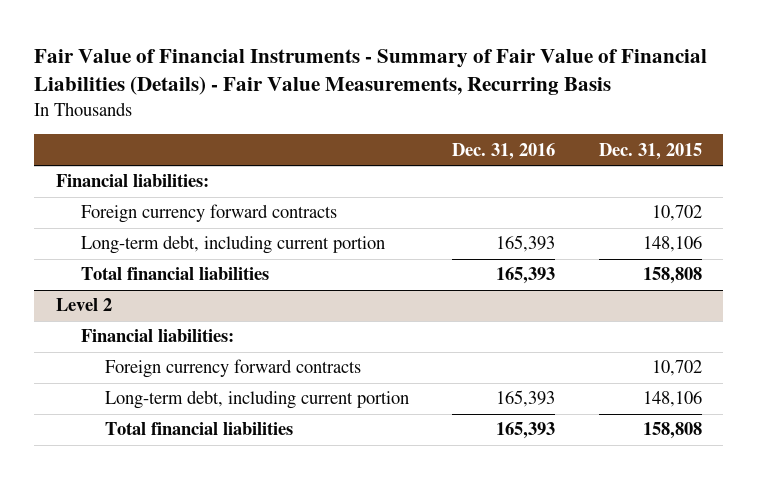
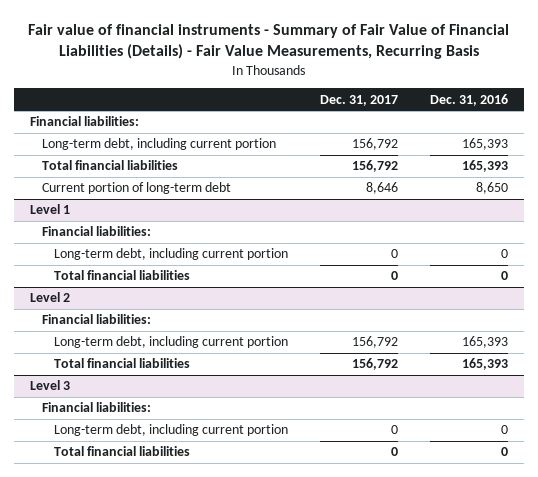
[34,48,708,96] Fair Value of Financial Instruments - Summary of Fair Value of Financial Liabilities (Details) - Fair Value Measurements, Recurring Basis -> [27,24,509,60] Fair value of financial instruments - Summary of Fair Value of Financial Liabilities (Details) - Fair Value Measurements, Recurring Basis
[598,142,702,160] Dec. 31, 2015 -> none
none -> [319,94,398,106] Dec. 31, 2017
[80,204,337,224] Foreign currency forward contracts -> none
none -> [41,182,231,195] Current portion of long-term debt
none -> [29,204,70,215] Level 1
none -> [41,226,151,237] Financial liabilities:
none -> [53,248,288,261] Long-term debt, including current portion
none -> [53,270,190,281] Total financial liabilities
[104,359,361,379] Foreign currency forward contracts -> none
none -> [29,380,70,391] Level 3
none -> [41,402,151,413] Financial liabilities:
none -> [53,424,288,437] Long-term debt, including current portion
none -> [53,446,190,457] Total financial liabilities

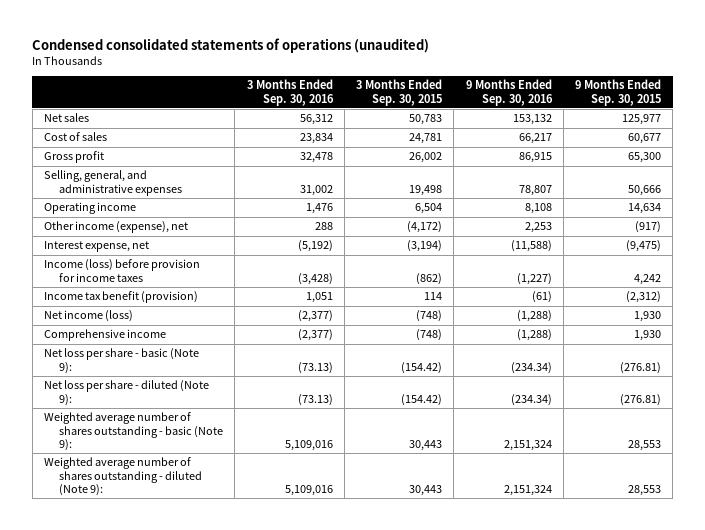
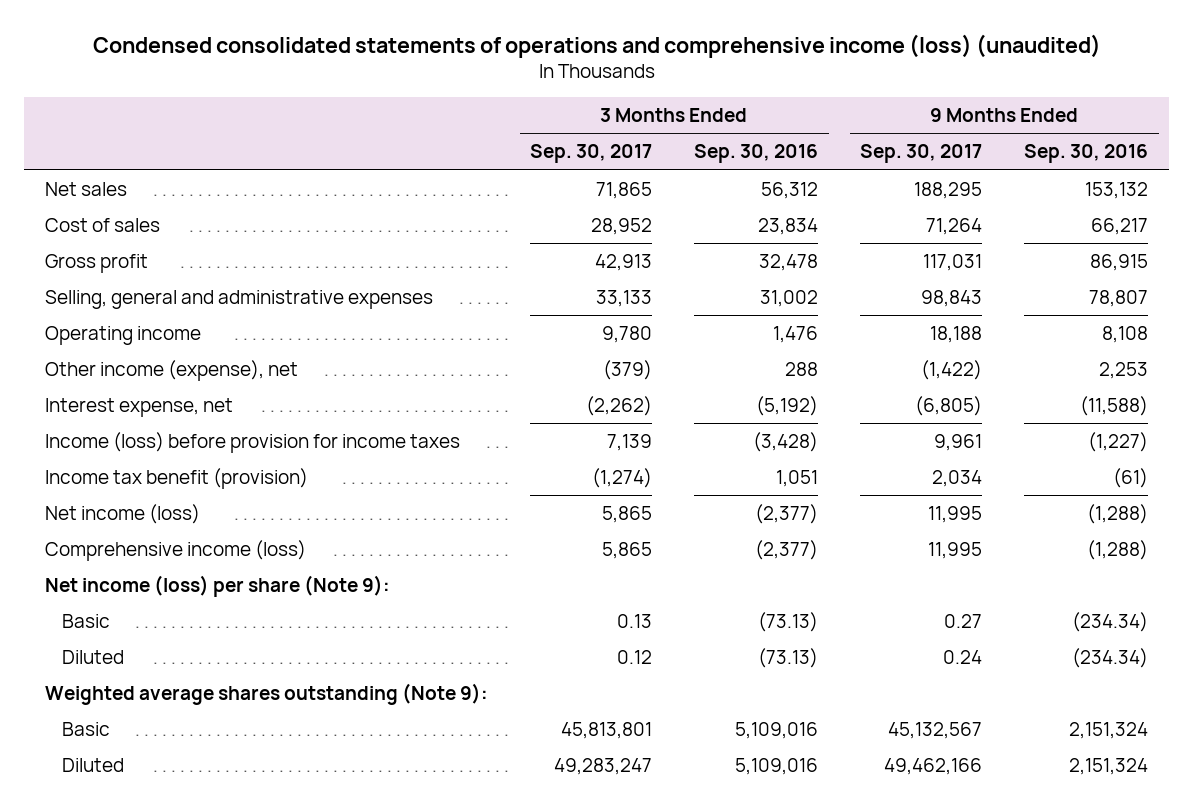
[32,37,430,53] Condensed consolidated statements of operations (unaudited) -> [92,34,1101,59] Condensed consolidated statements of operations and comprehensive income (loss) (unaudited)
[356,79,443,106] 3 Months Ended Sep. 30, 2015 -> none
[575,79,662,106] 9 Months Ended Sep. 30, 2015 -> none
none -> [530,144,653,164] Sep. 30, 2017
none -> [860,144,983,164] Sep. 30, 2017
[44,170,183,196] Selling, general, and administrative expenses -> [45,289,434,309] Selling, general and administrative expenses
[44,329,167,342] Comprehensive income -> [45,539,307,561] Comprehensive income (loss)
none -> [45,574,391,597] Net income (loss) per share (Note 9):
[44,348,200,374] Net loss per share - basic (Note 9): -> [61,613,110,628] Basic
[44,380,210,406] Net loss per share - diluted (Note 9): -> [61,649,124,664] Diluted
none -> [45,682,489,705] Weighted average shares outstanding (Note 9):
[44,412,224,451] Weighted average number of shares outstanding - basic (Note 9): -> [61,721,110,736] Basic
[44,457,203,496] Weighted average number of shares outstanding - diluted (Note 9): -> [61,757,124,772] Diluted

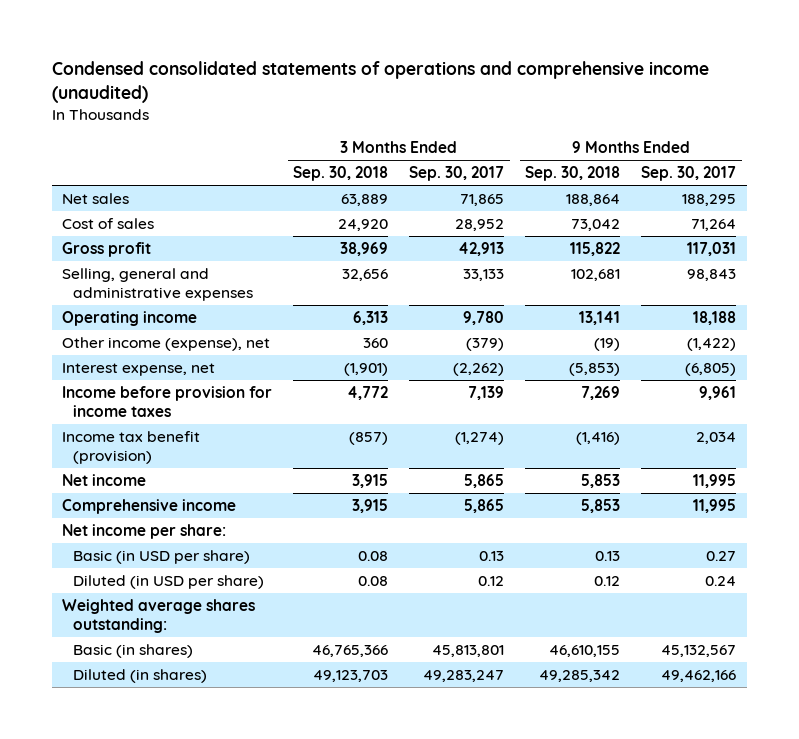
[92,34,1101,59] Condensed consolidated statements of operations and comprehensive income (loss) (unaudited) -> [51,61,709,104] Condensed consolidated statements of operations and comprehensive income (unaudited)
[694,144,819,164] Sep. 30, 2016 -> none
[1024,144,1149,164] Sep. 30, 2016 -> none
none -> [293,166,389,182] Sep. 30, 2018
none -> [525,166,621,182] Sep. 30, 2018
[45,431,461,453] Income (loss) before provision for income taxes -> [62,385,273,417] Income before provision for income taxes
[45,503,201,524] Net income (loss) -> [62,473,147,486] Net income
[45,539,307,561] Comprehensive income (loss) -> [62,498,237,514] Comprehensive income
[45,574,391,597] Net income (loss) per share (Note 9): -> [62,523,227,539] Net income per share:
[61,613,110,628] Basic -> [73,549,251,564] Basic (in USD per share)
[61,649,124,664] Diluted -> [73,574,265,589] Diluted (in USD per share)
[45,682,489,705] Weighted average shares outstanding (Note 9): -> [62,598,256,633] Weighted average shares outstanding:
[61,721,110,736] Basic -> [73,643,194,658] Basic (in shares)
[61,757,124,772] Diluted -> [73,668,208,683] Diluted (in shares)

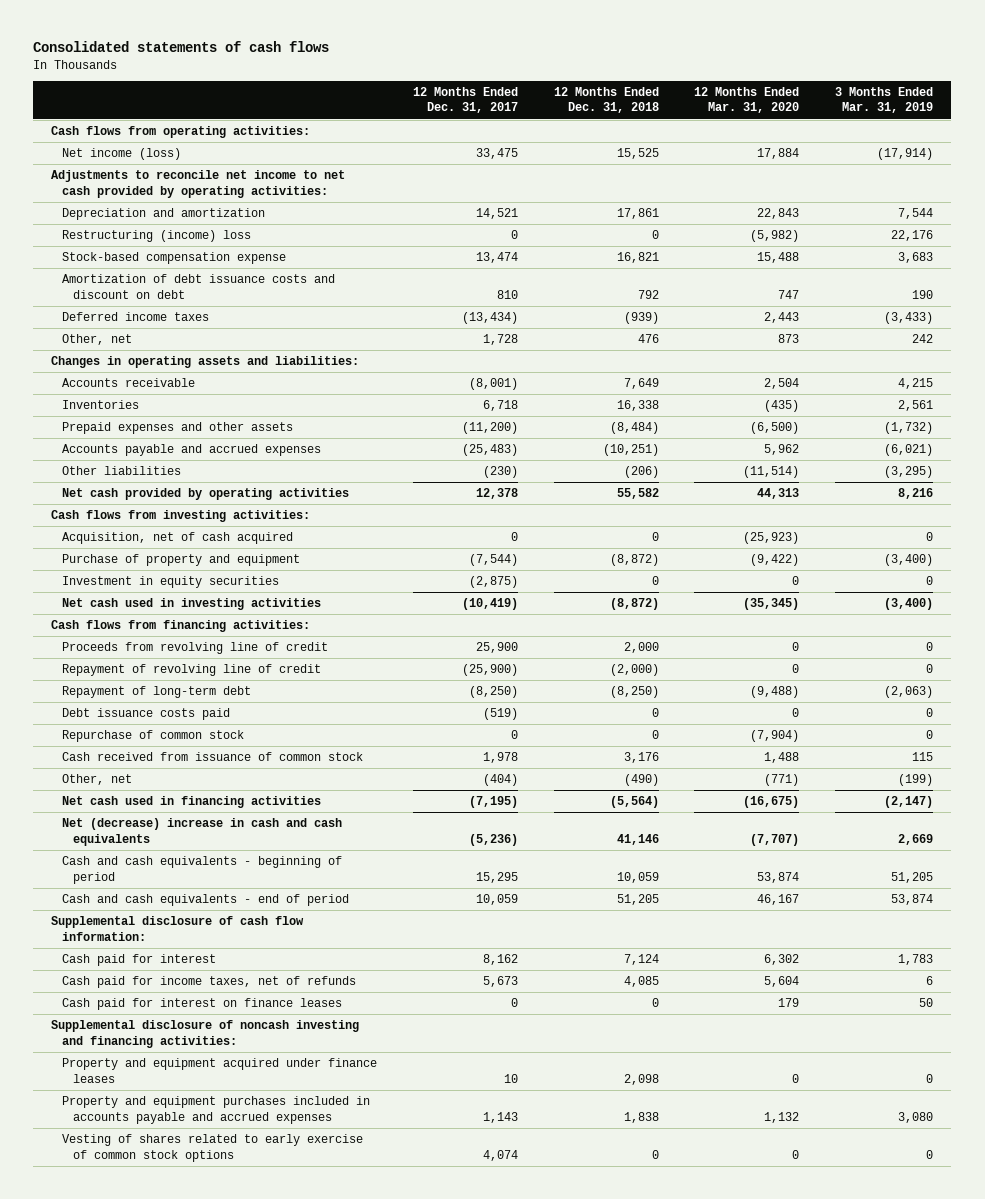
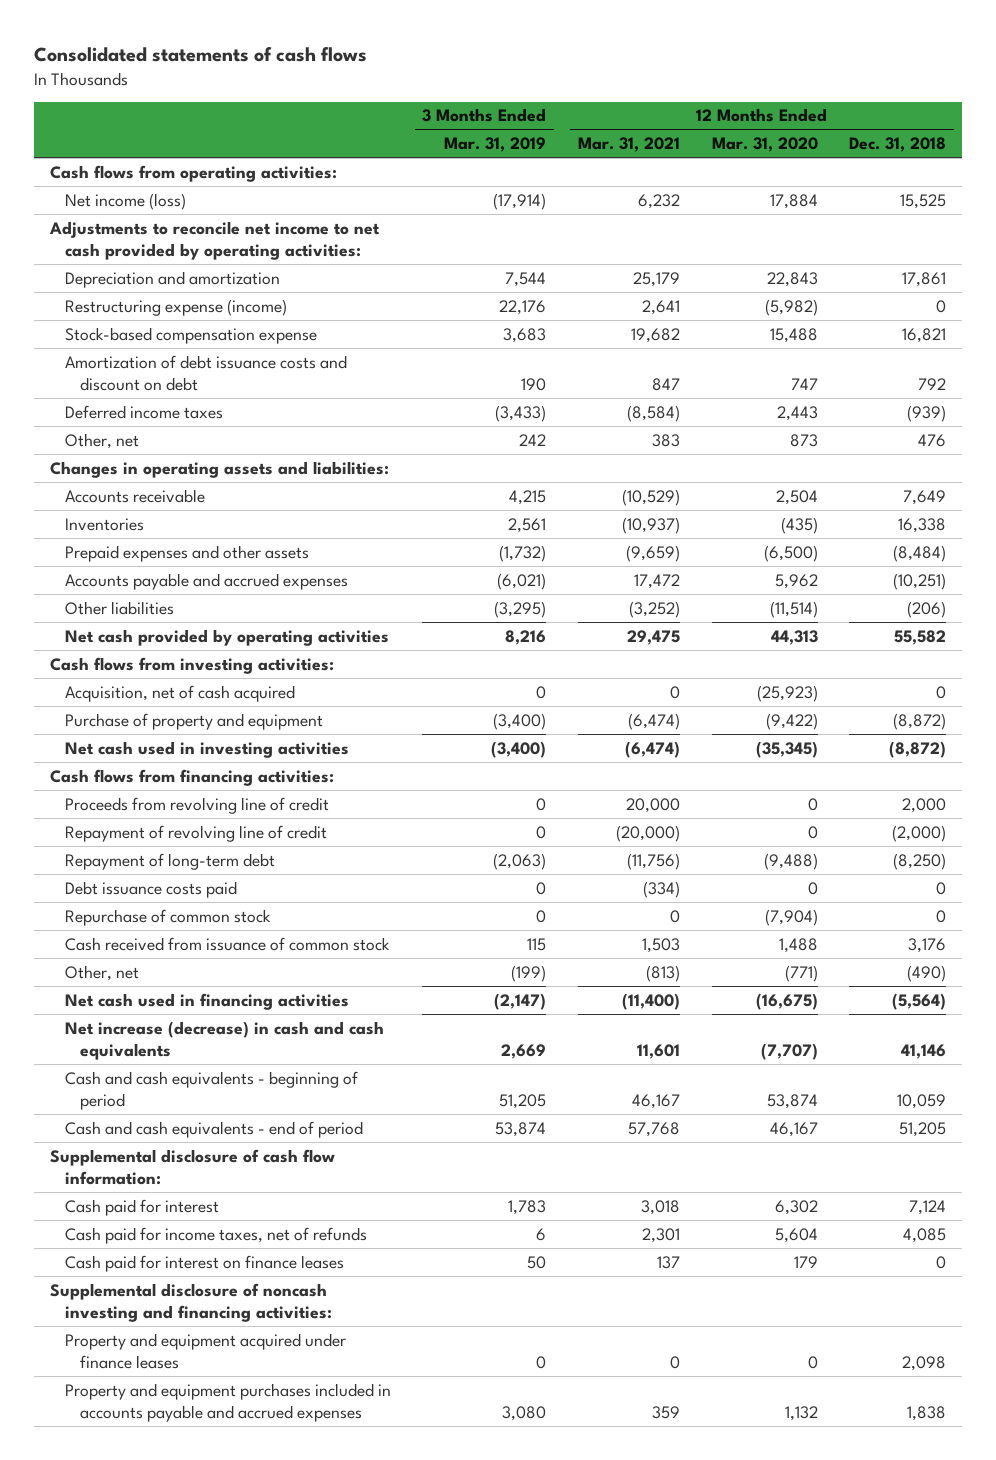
[412,86,518,114] 12 Months Ended Dec. 31, 2017 -> none
none -> [578,137,681,153] Mar. 31, 2021
[62,230,252,243] Restructuring (income) loss -> [64,298,287,316] Restructuring expense (income)
[62,576,280,589] Investment in equity securities -> none
[62,818,343,846] Net (decrease) increase in cash and cash equivalents -> [64,1020,384,1060] Net increase (decrease) in cash and cash equivalents
[62,1134,364,1162] Vesting of shares related to early exercise of common stock options -> none

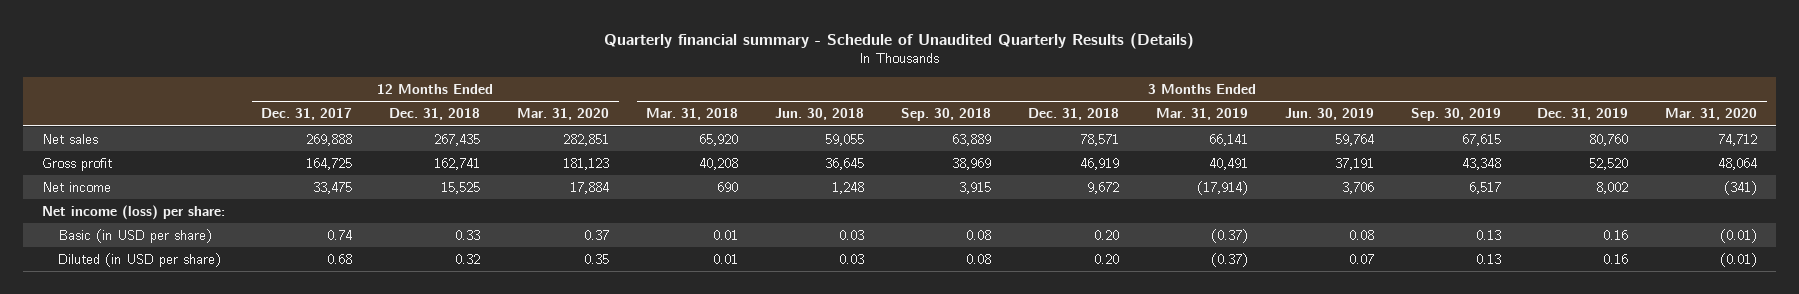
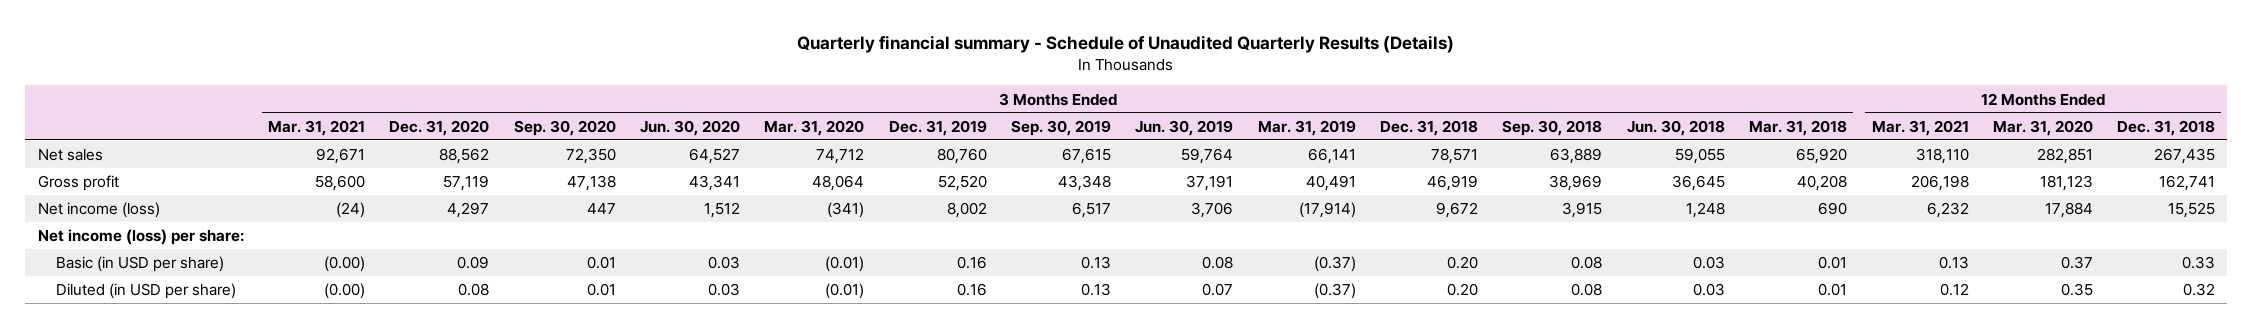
[261,108,353,121] Dec. 31, 2017 -> none
none -> [267,119,365,136] Mar. 31, 2021
none -> [389,119,490,136] Dec. 31, 2020
none -> [513,119,616,136] Sep. 30, 2020
none -> [639,119,740,136] Jun. 30, 2020
none -> [1871,119,1969,136] Mar. 31, 2021
[41,181,111,192] Net income -> [37,202,160,219] Net income (loss)

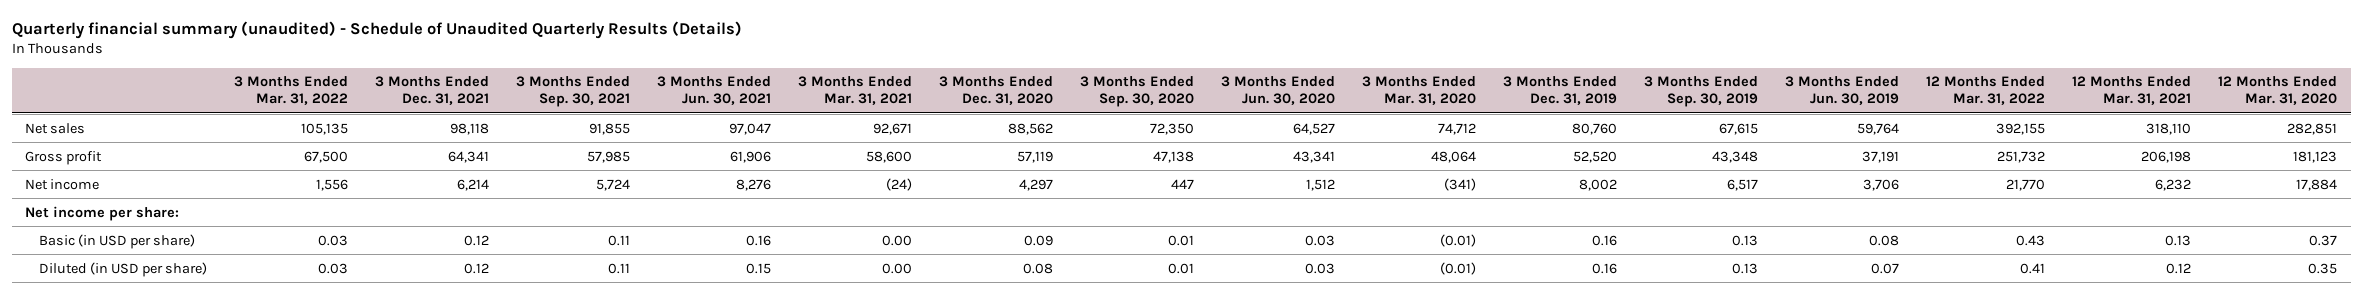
[797,35,1455,54] Quarterly financial summary - Schedule of Unaudited Quarterly Results (Details) -> [11,20,742,39] Quarterly financial summary (unaudited) - Schedule of Unaudited Quarterly Results (Details)
[1257,119,1356,136] Mar. 31, 2019 -> none
[1380,119,1479,136] Dec. 31, 2018 -> none
[1502,119,1603,136] Sep. 30, 2018 -> none
[1626,119,1725,136] Jun. 30, 2018 -> none
[1749,119,1848,136] Mar. 31, 2018 -> none
[2117,119,2216,136] Dec. 31, 2018 -> none
none -> [234,76,349,106] 3 Months Ended Mar. 31, 2022
none -> [375,76,490,106] 3 Months Ended Dec. 31, 2021
none -> [516,76,631,108] 3 Months Ended Sep. 30, 2021
none -> [657,76,772,106] 3 Months Ended Jun. 30, 2021
none -> [1926,76,2046,106] 12 Months Ended Mar. 31, 2022
[37,202,160,219] Net income (loss) -> [25,178,100,190] Net income
[37,229,244,246] Net income (loss) per share: -> [25,205,180,221] Net income per share:
[323,256,365,273] (0.00) -> [882,234,913,246] 0.00
[323,283,365,300] (0.00) -> [882,262,913,274] 0.00

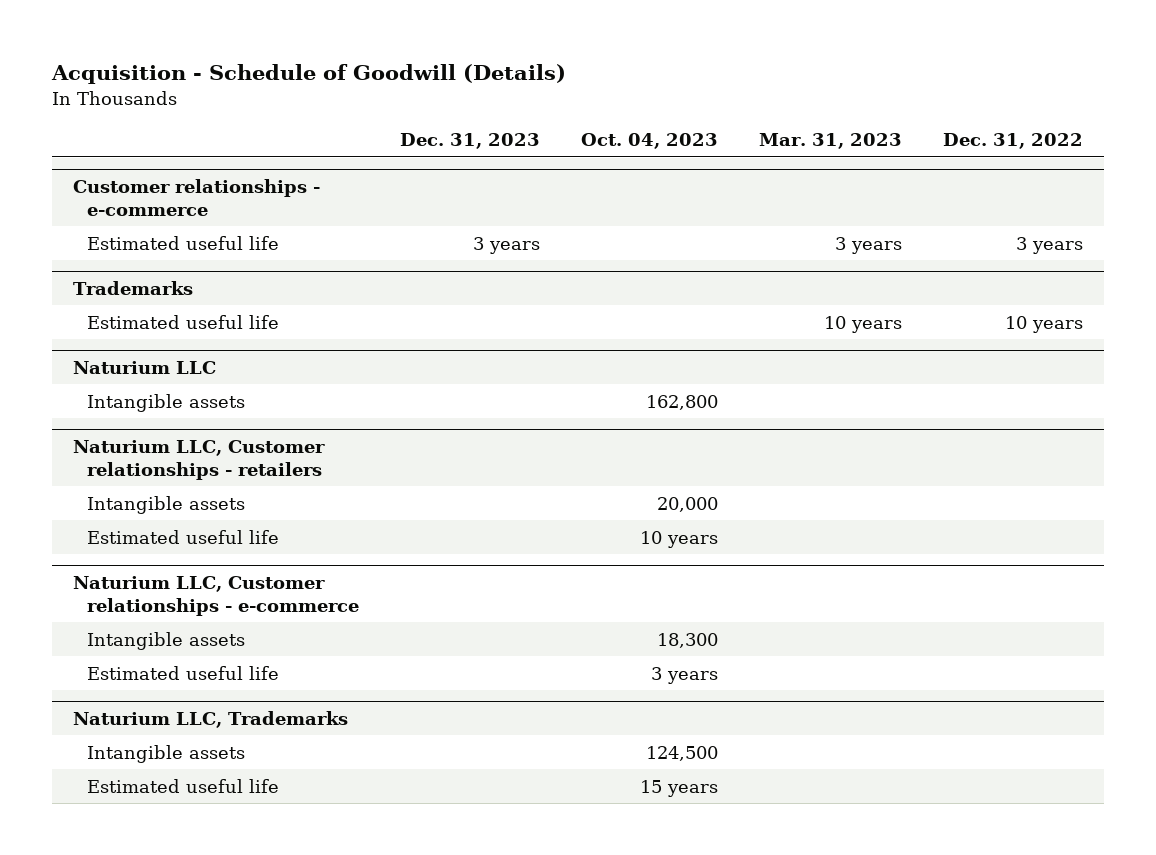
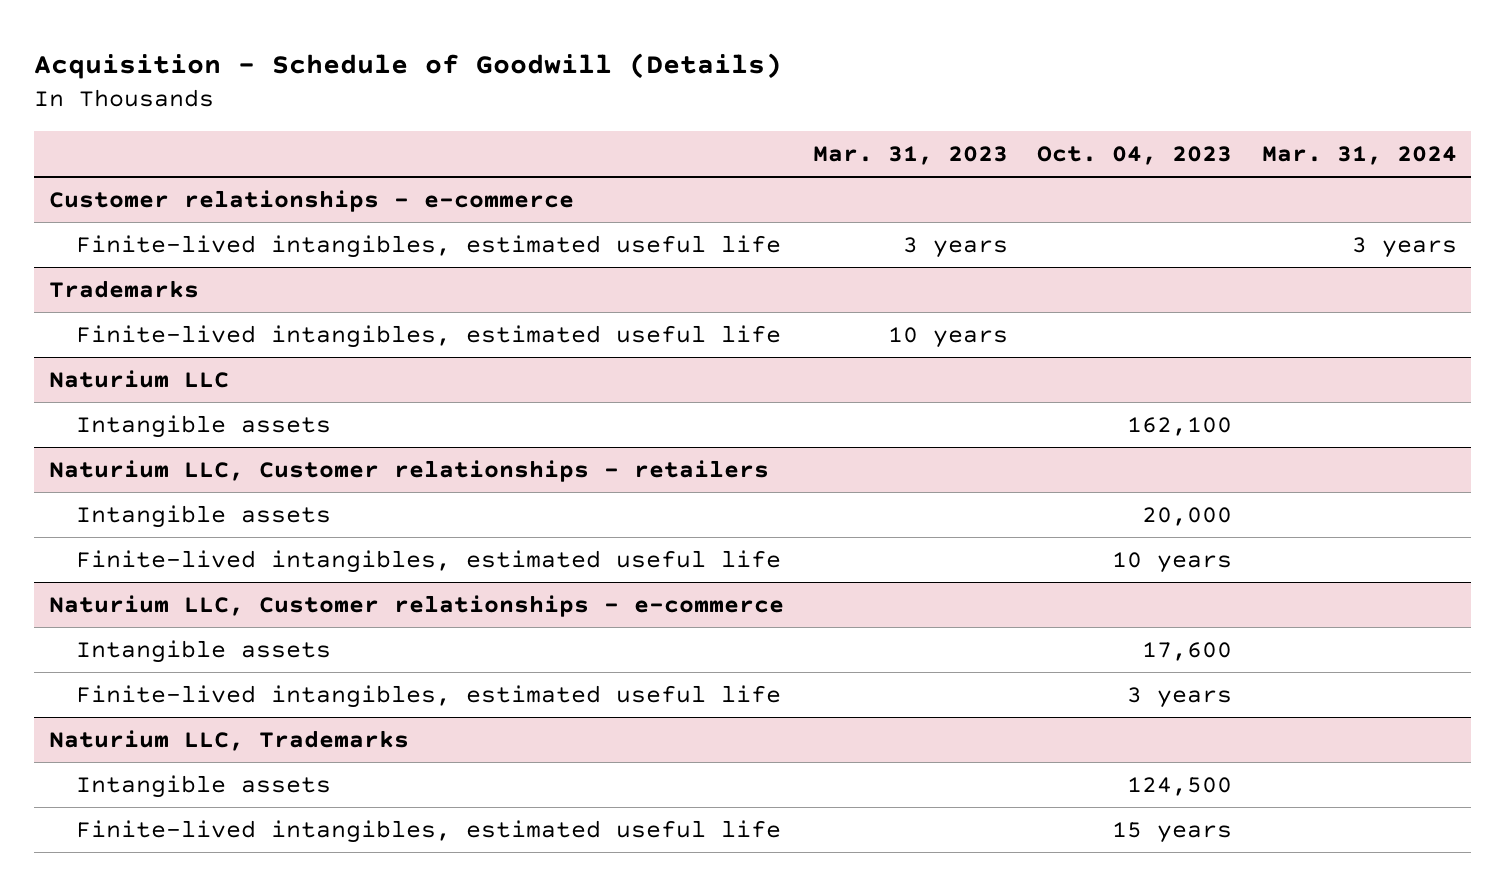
[400,133,541,150] Dec. 31, 2023 -> none
[943,133,1084,150] Dec. 31, 2022 -> none
none -> [1261,146,1457,166] Mar. 31, 2024
[87,235,280,250] Estimated useful life -> [75,235,781,259] Finite-lived intangibles, estimated useful life
[87,314,280,329] Estimated useful life -> [75,325,781,349] Finite-lived intangibles, estimated useful life
[646,394,719,410] 162,800 -> [1127,417,1233,437] 162,100
[87,529,280,544] Estimated useful life -> [75,550,781,574] Finite-lived intangibles, estimated useful life
[657,632,719,648] 18,300 -> [1142,642,1233,662] 17,600
[87,665,280,680] Estimated useful life -> [75,685,781,709] Finite-lived intangibles, estimated useful life
[87,778,280,793] Estimated useful life -> [75,820,781,844] Finite-lived intangibles, estimated useful life

